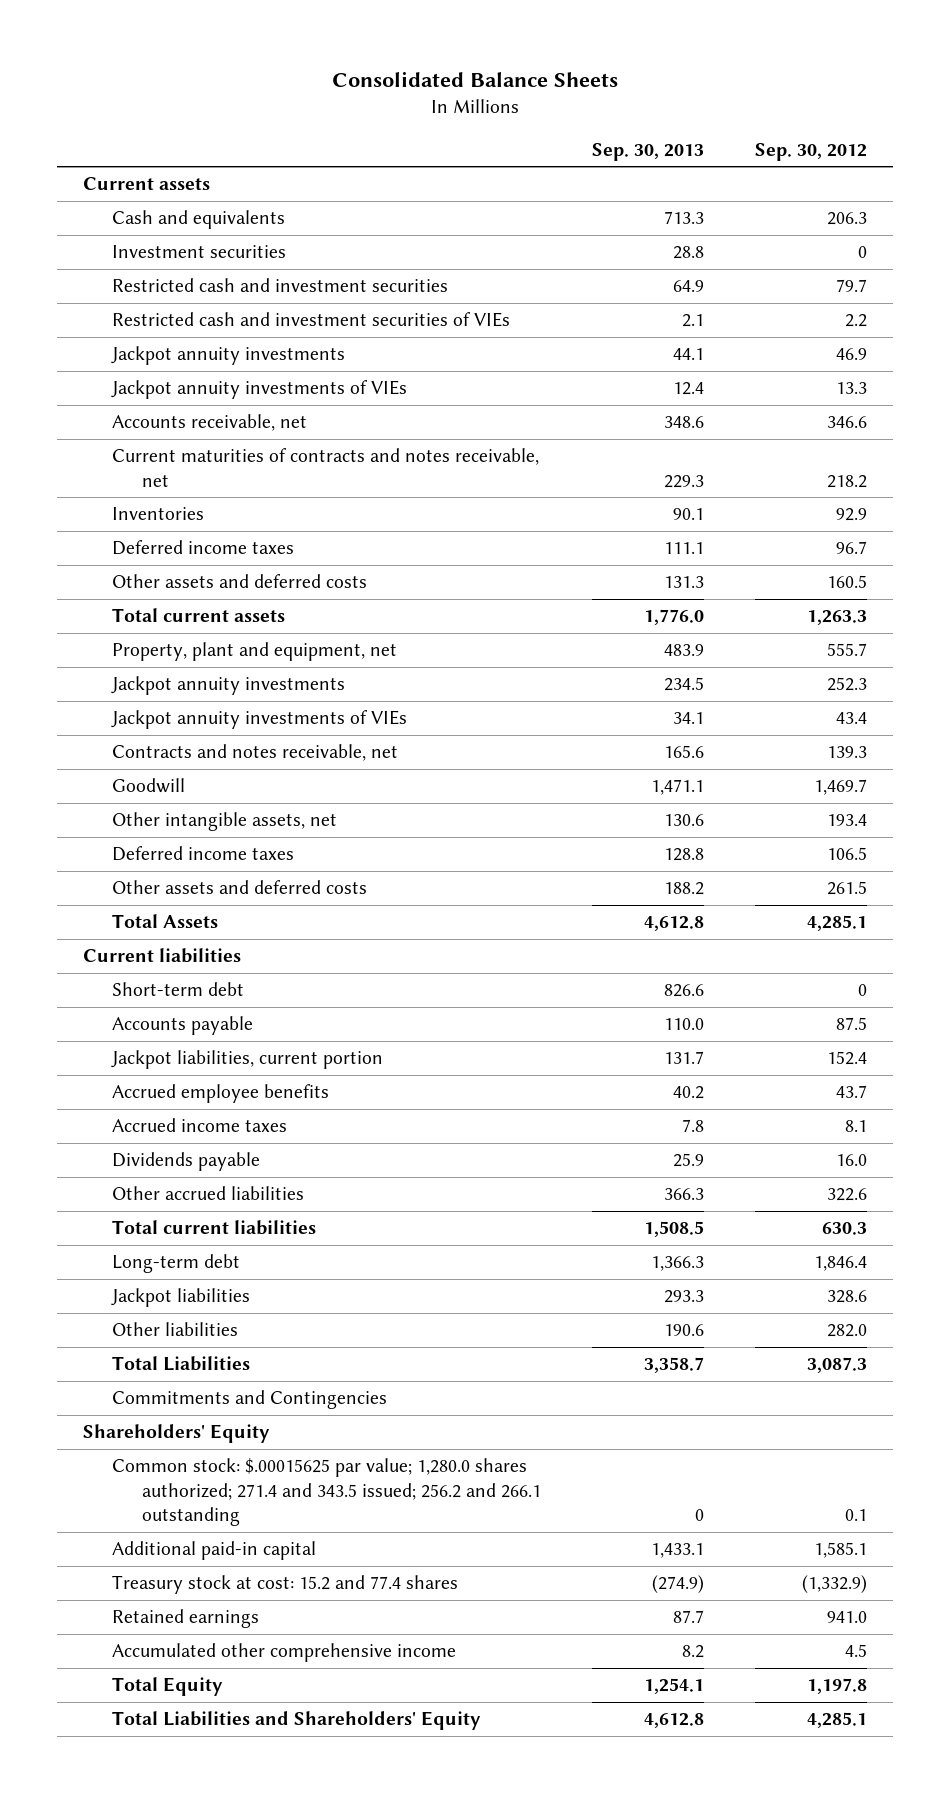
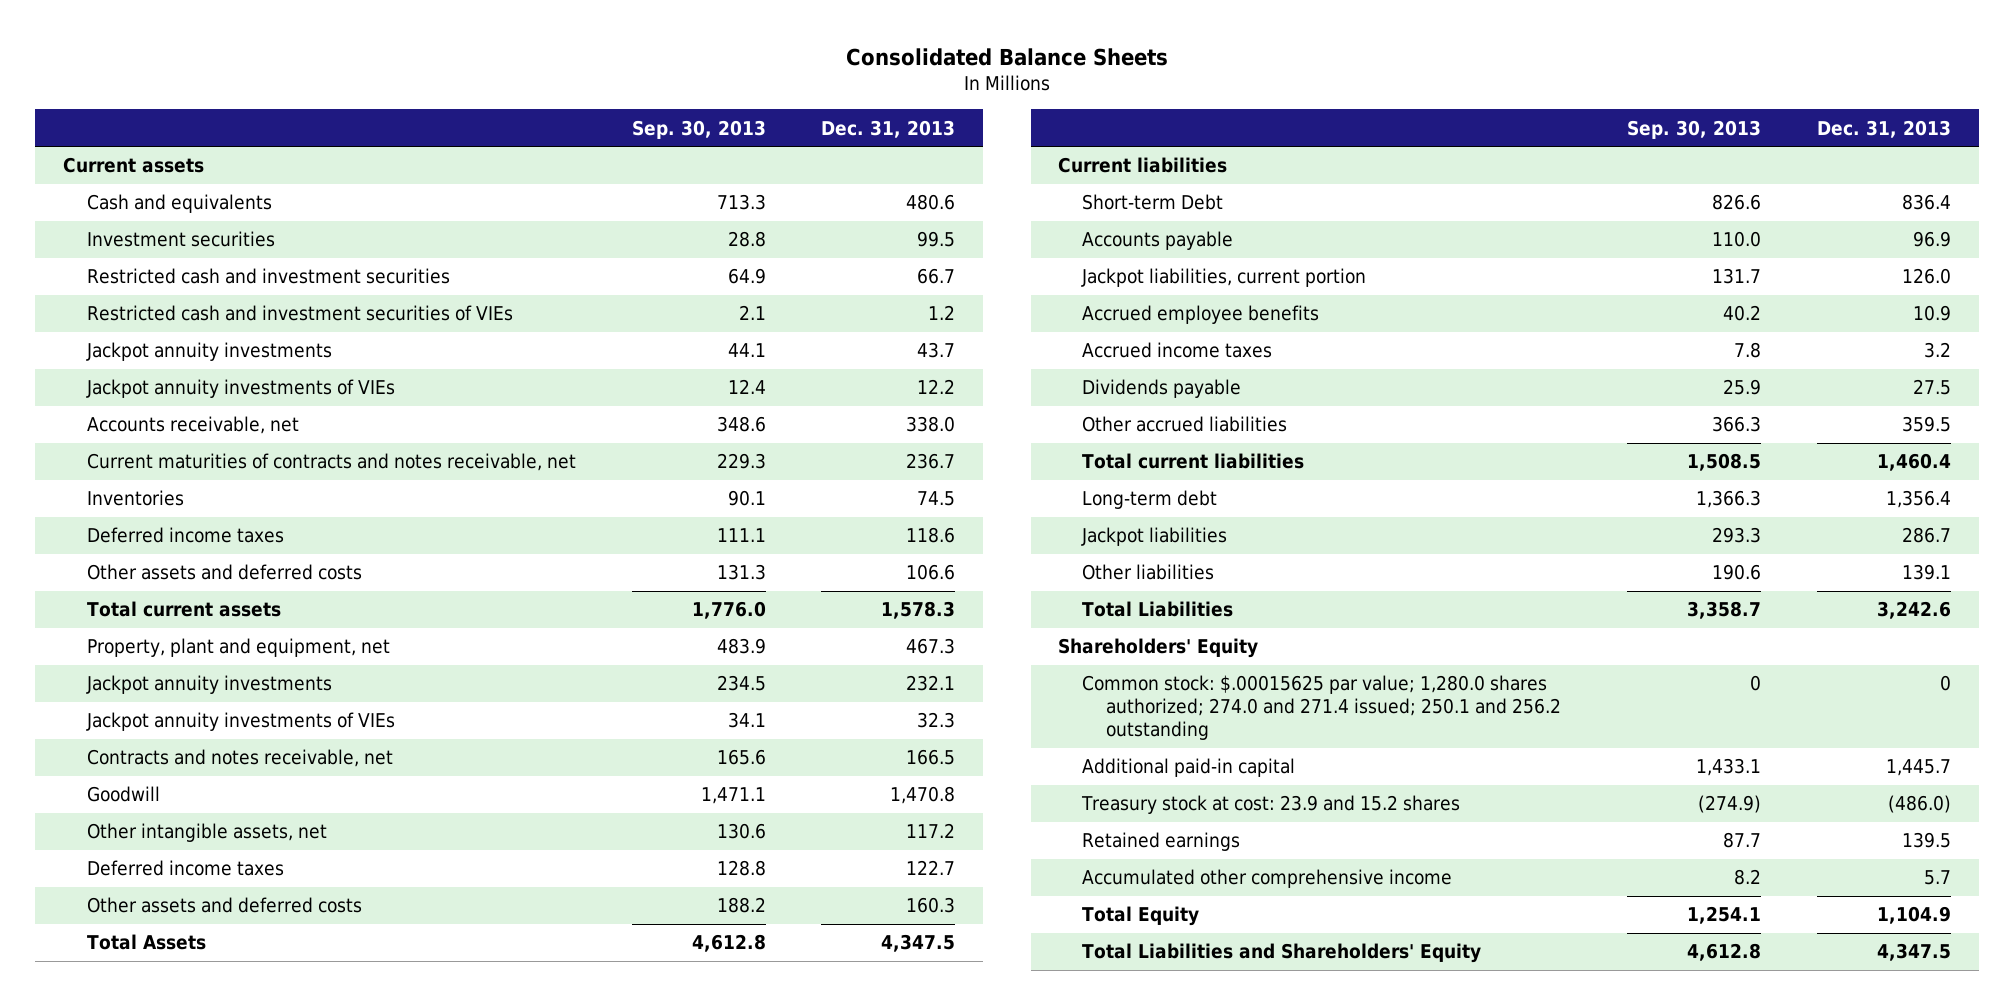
[755,142,868,161] Sep. 30, 2012 -> none
none -> [821,119,956,138] Dec. 31, 2013
[112,982,245,997] Short-term debt -> [1082,194,1224,211] Short-term Debt
[112,1390,388,1410] Commitments and Contingencies -> none
[112,1458,541,1527] Common stock: $.00015625 par value; 1,280.0 shares authorized; 271.4 and 343.5 issued; 256.2 and 266.1 outstanding -> [1082,675,1562,741] Common stock: $.00015625 par value; 1,280.0 shares authorized; 274.0 and 271.4 issued; 250.1 and 256.2 outstanding
[112,1575,459,1595] Treasury stock at cost: 15.2 and 77.4 shares -> [1081,795,1461,815] Treasury stock at cost: 23.9 and 15.2 shares

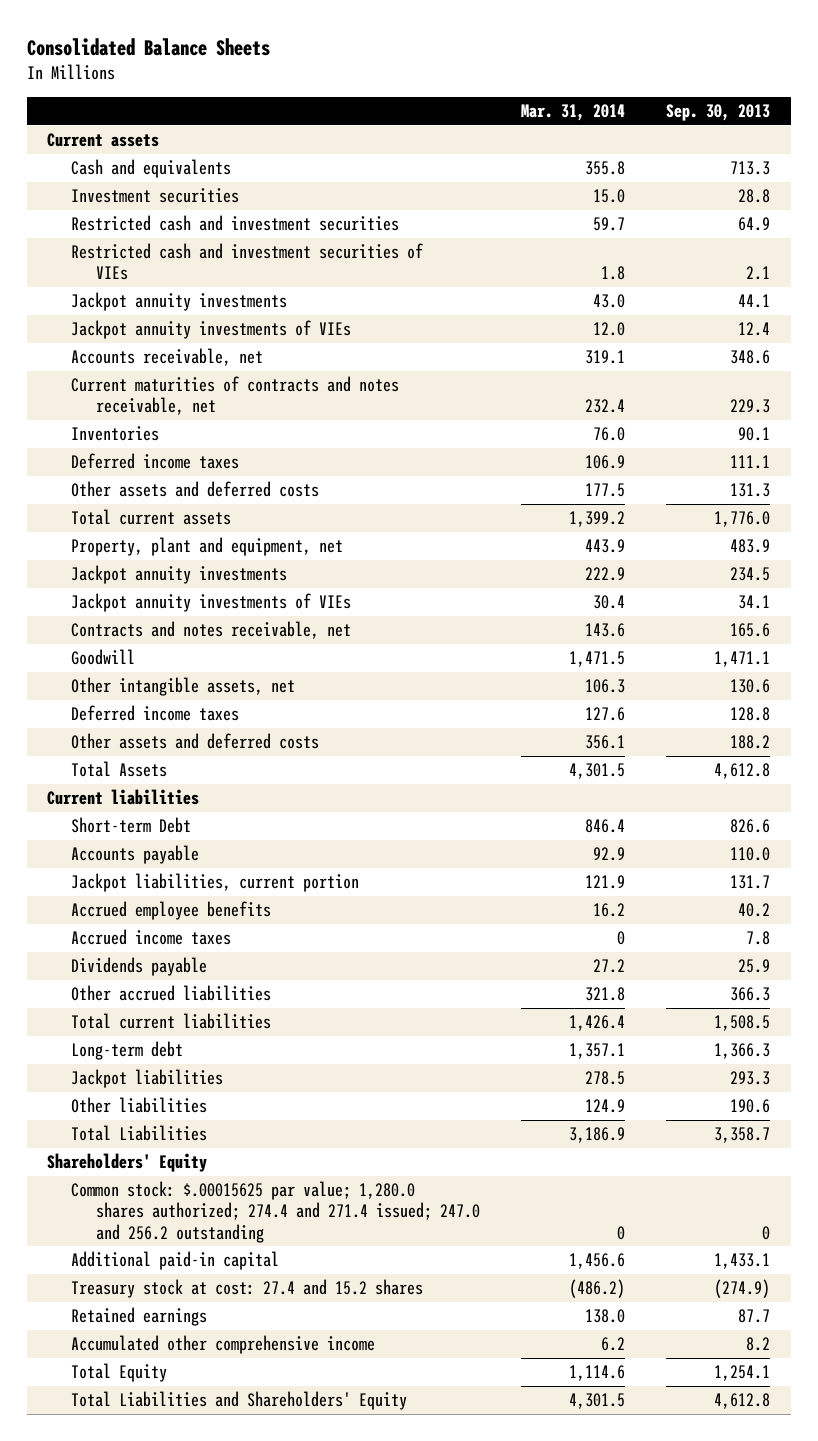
[821,119,956,138] Dec. 31, 2013 -> none
none -> [521,104,626,122] Mar. 31, 2014
[1082,675,1562,741] Common stock: $.00015625 par value; 1,280.0 shares authorized; 274.0 and 271.4 issued; 250.1 and 256.2 outstanding -> [71,1181,480,1243] Common stock: $.00015625 par value; 1,280.0 shares authorized; 274.4 and 271.4 issued; 247.0 and 256.2 outstanding
[1081,795,1461,815] Treasury stock at cost: 23.9 and 15.2 shares -> [71,1279,424,1299] Treasury stock at cost: 27.4 and 15.2 shares

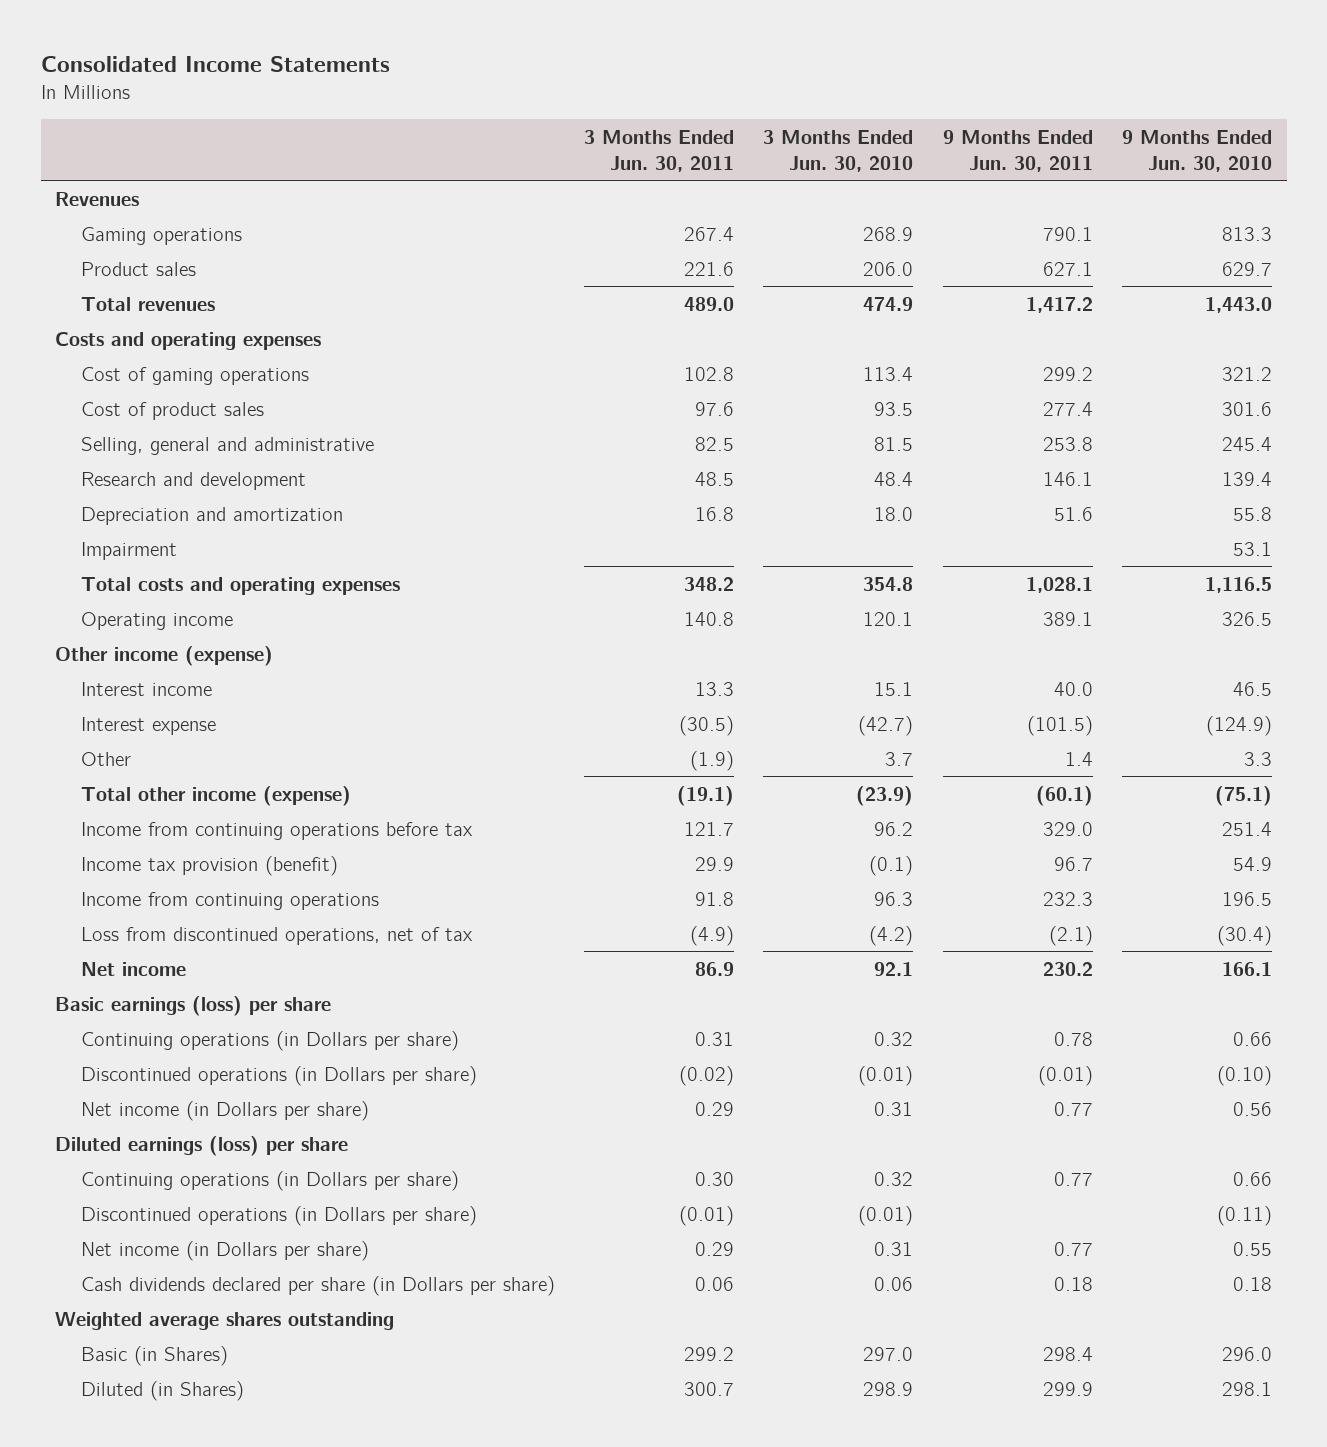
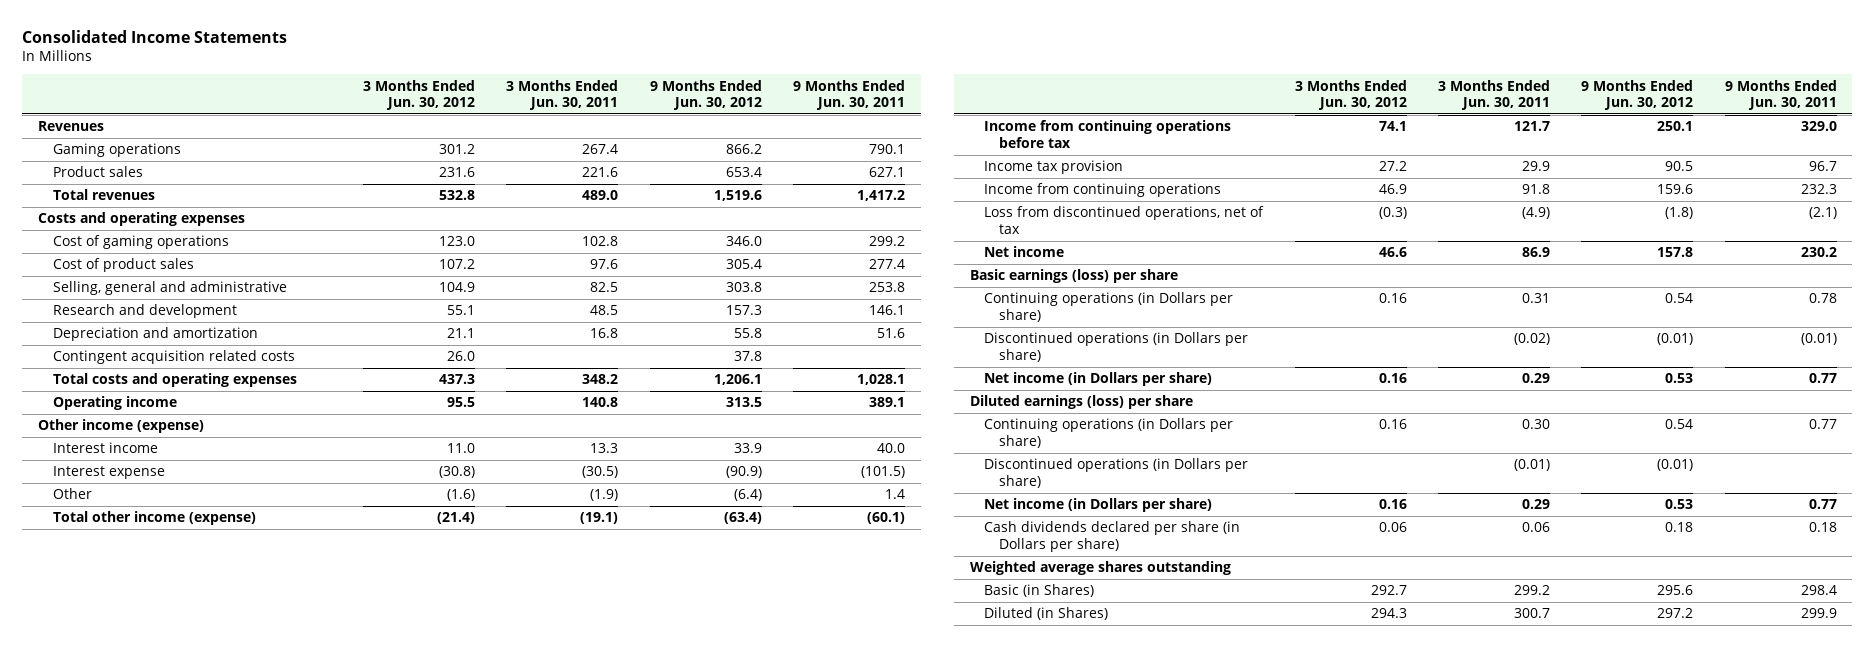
[763,129,914,172] 3 Months Ended Jun. 30, 2010 -> none
[1121,129,1272,172] 9 Months Ended Jun. 30, 2010 -> none
none -> [362,79,475,110] 3 Months Ended Jun. 30, 2012
none -> [649,79,762,110] 9 Months Ended Jun. 30, 2012
[80,541,177,560] Impairment -> none
none -> [52,350,295,365] Contingent acquisition related costs
[80,855,338,876] Income tax provision (benefit) -> [984,160,1124,175] Income tax provision

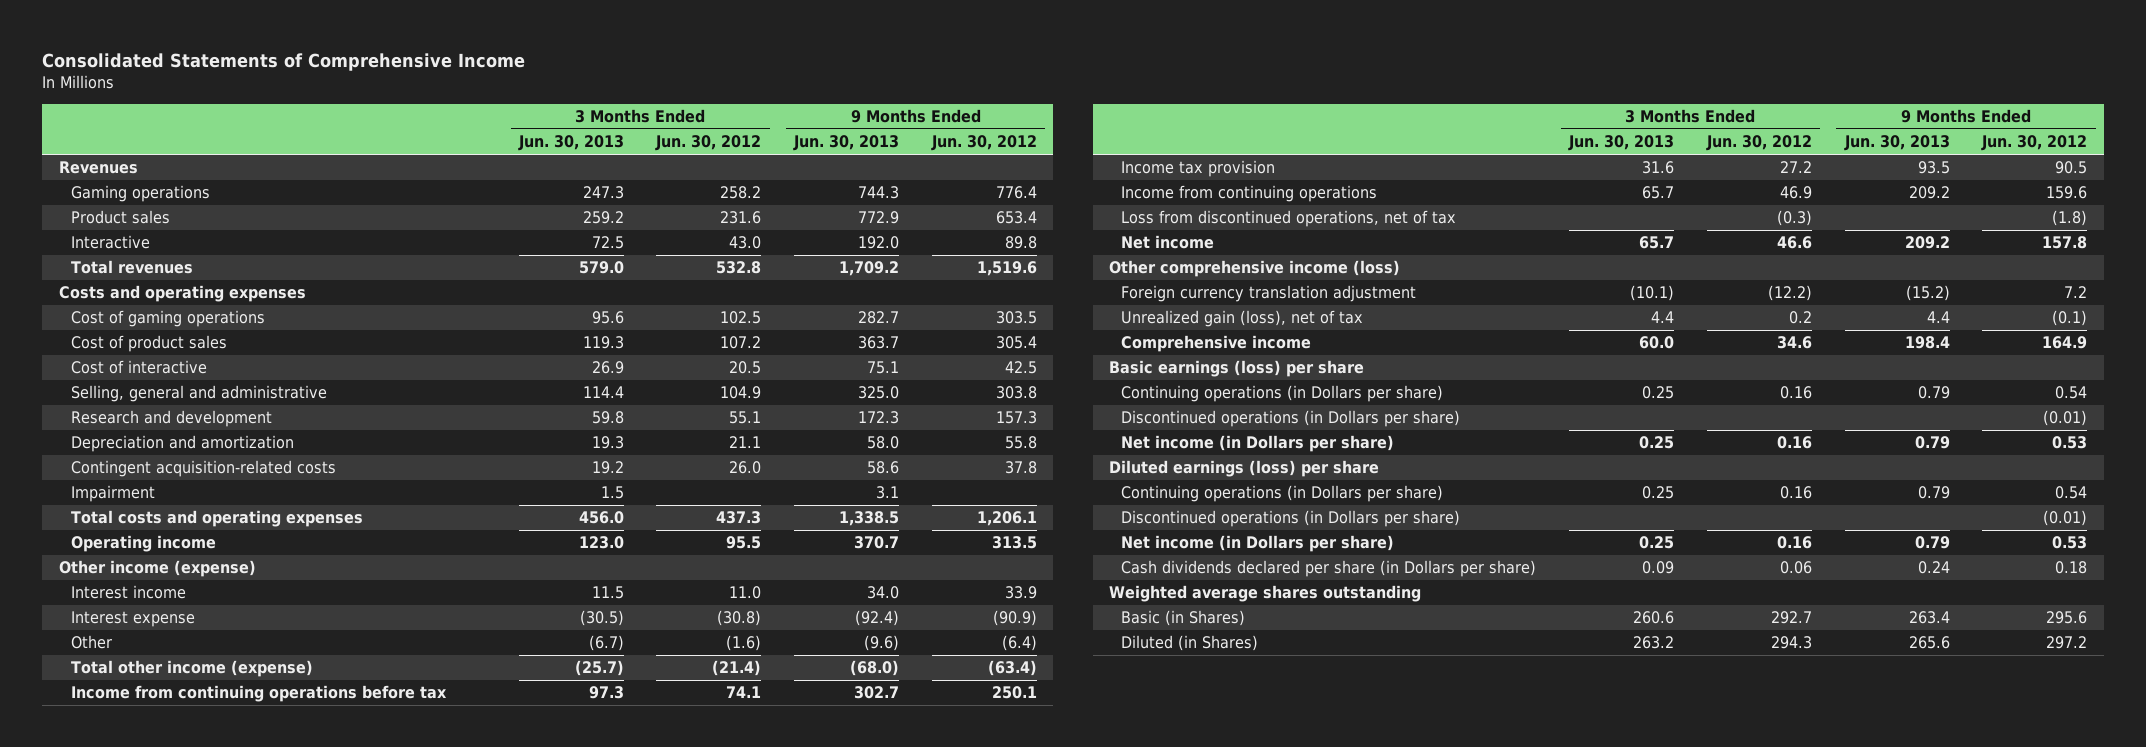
[22,29,288,43] Consolidated Income Statements -> [42,52,526,71] Consolidated Statements of Comprehensive Income
[506,79,619,110] 3 Months Ended Jun. 30, 2011 -> none
[792,79,905,110] 9 Months Ended Jun. 30, 2011 -> none
none -> [517,135,624,152] Jun. 30, 2013
none -> [793,135,900,152] Jun. 30, 2013
[438,144,475,155] 301.2 -> [720,186,762,200] 258.2
[725,144,762,155] 866.2 -> [995,186,1037,200] 776.4
none -> [71,235,151,250] Interactive
[438,236,475,247] 123.0 -> [720,311,762,325] 102.5
[725,236,762,247] 346.0 -> [995,311,1037,325] 303.5
none -> [71,360,208,375] Cost of interactive
[52,350,295,365] Contingent acquisition related costs -> [71,460,337,478] Contingent acquisition-related costs
none -> [71,485,156,503] Impairment
none -> [1109,260,1401,278] Other comprehensive income (loss)
none -> [1121,285,1417,303] Foreign currency translation adjustment
none -> [1121,310,1364,328] Unrealized gain (loss), net of tax
none -> [1121,335,1312,353] Comprehensive income

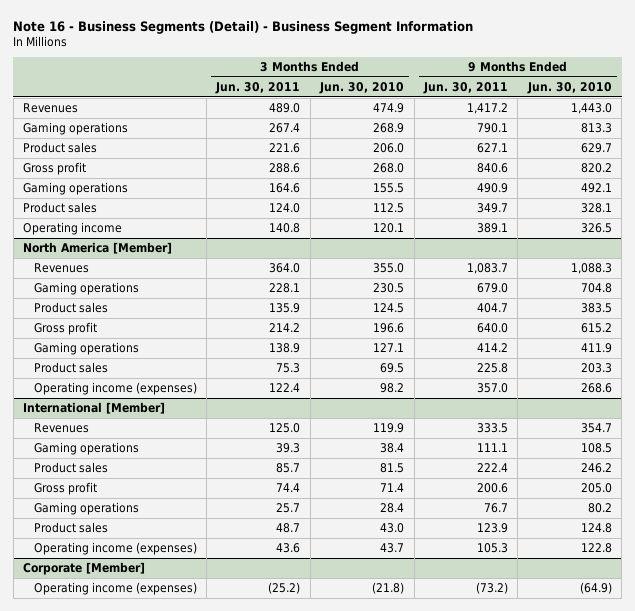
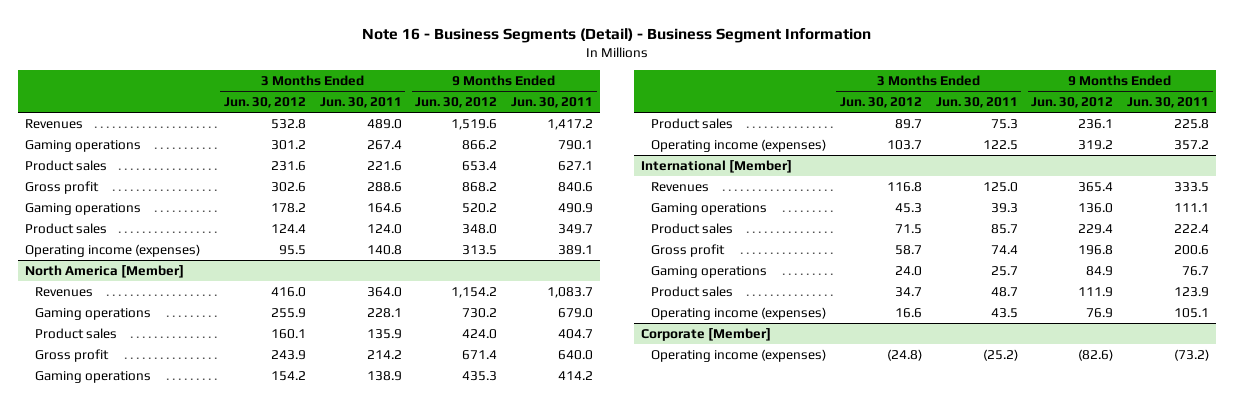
[319,81,405,94] Jun. 30, 2010 -> none
[526,81,612,94] Jun. 30, 2010 -> none
none -> [223,97,306,109] Jun. 30, 2012
none -> [415,97,498,109] Jun. 30, 2012
[22,221,122,235] Operating income -> [24,243,200,257] Operating income (expenses)
[269,382,301,392] 122.4 -> [982,139,1018,150] 122.5
[476,382,508,393] 357.0 -> [1174,139,1210,150] 357.2
[276,542,301,553] 43.6 -> [990,307,1018,318] 43.5
[476,542,508,553] 105.3 -> [1174,307,1210,318] 105.1

